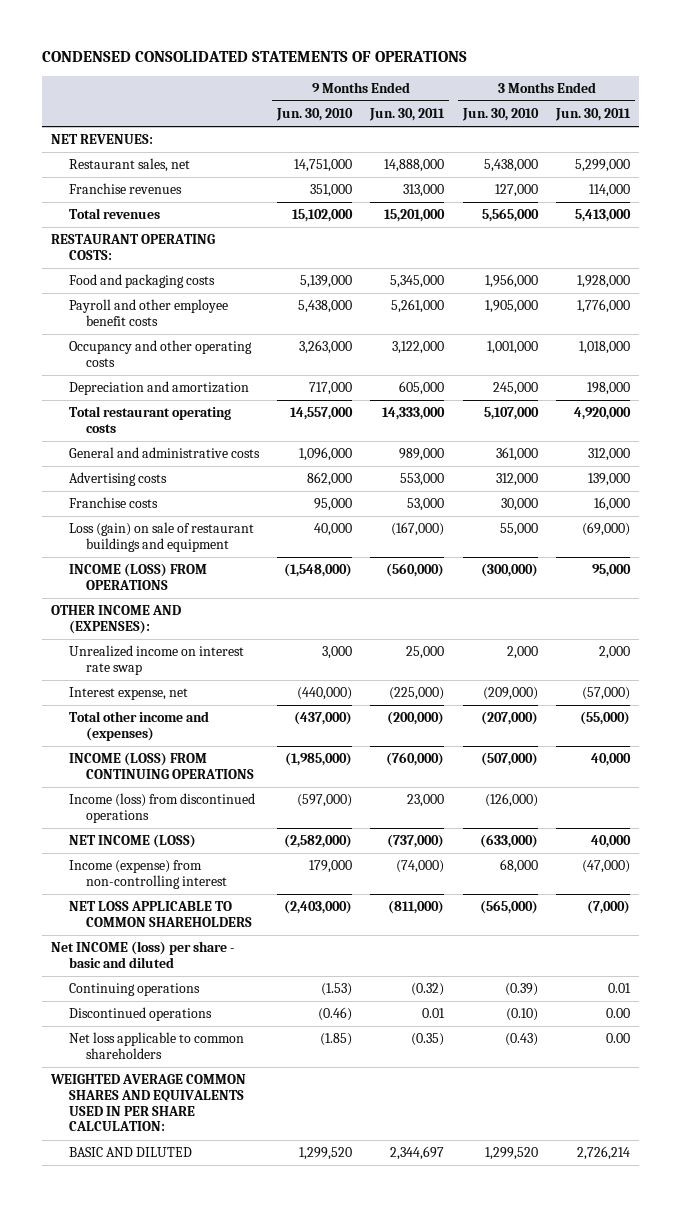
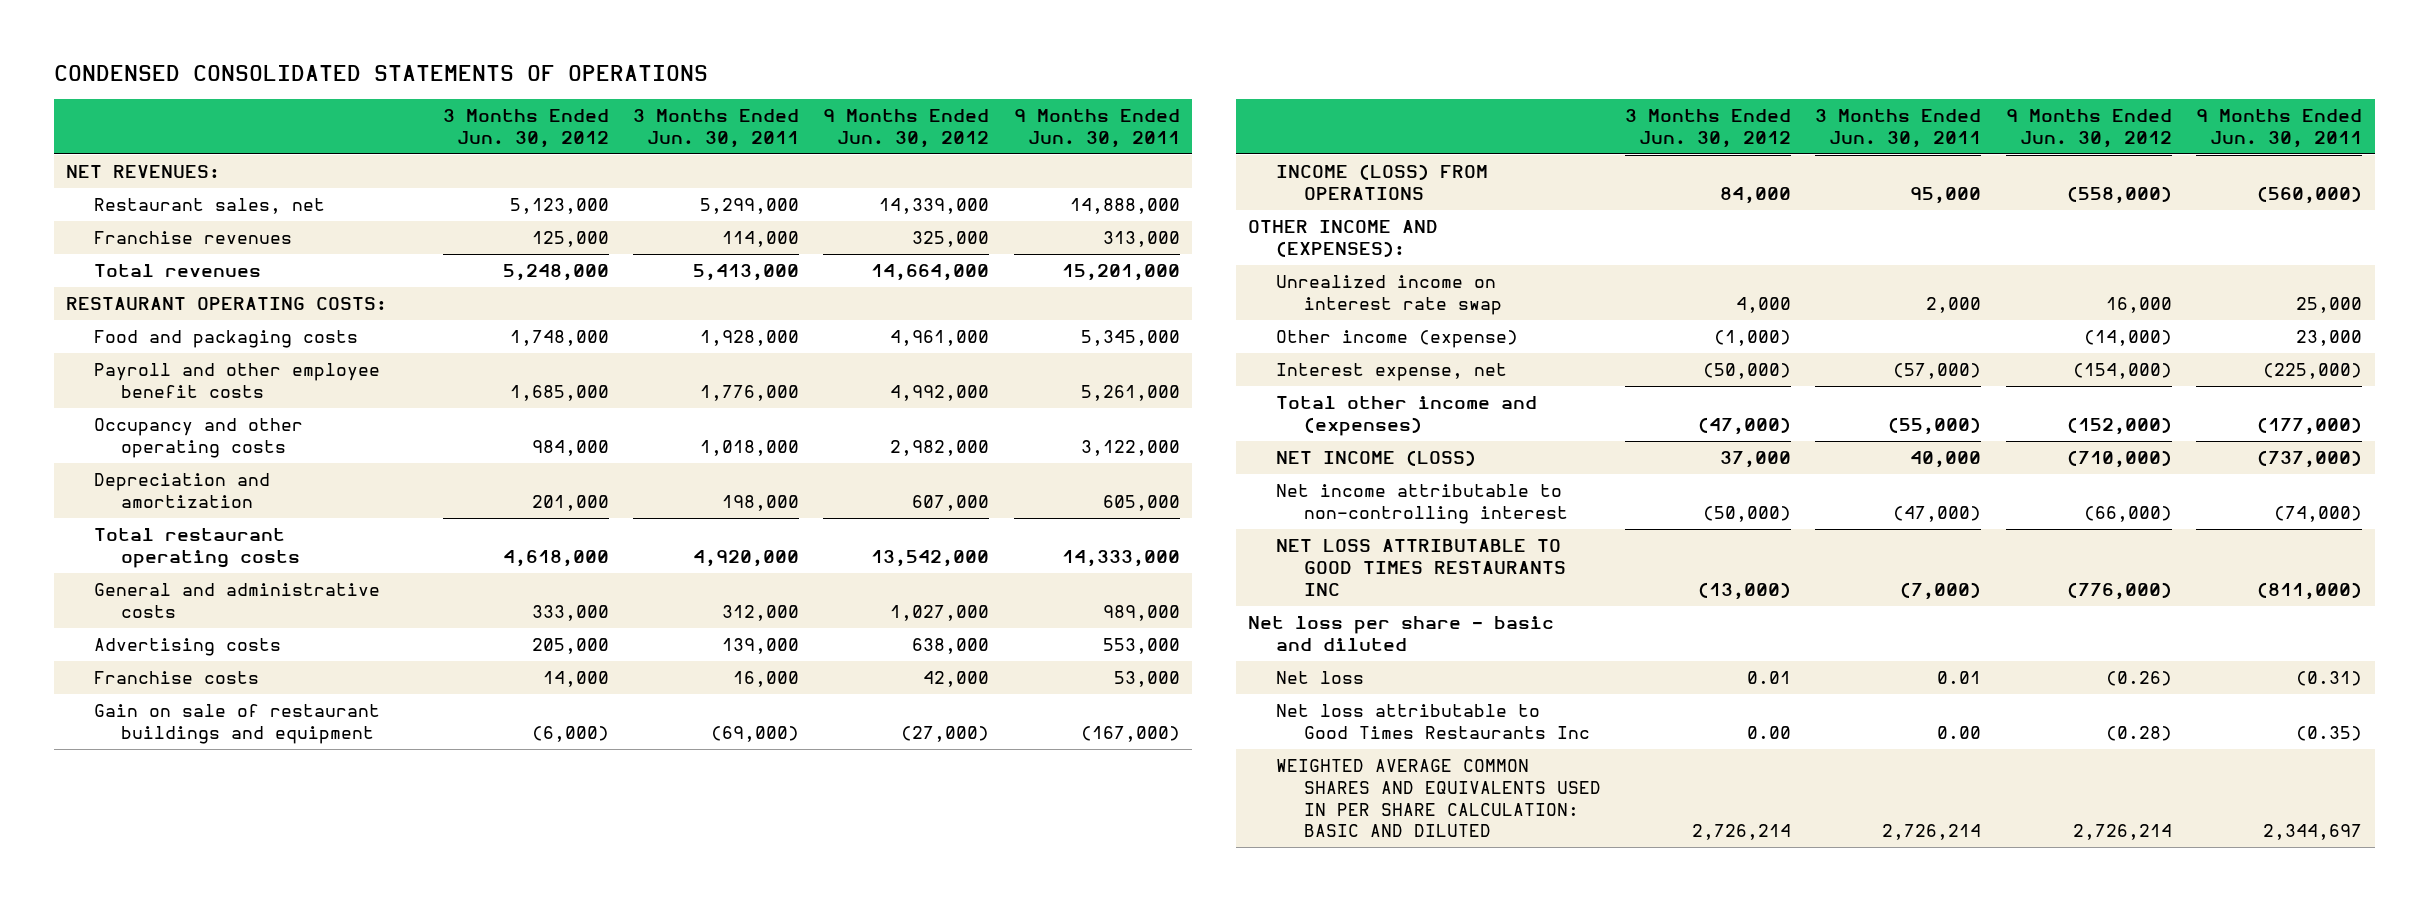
[275,108,353,122] Jun. 30, 2010 -> none
[461,108,539,122] Jun. 30, 2010 -> none
none -> [442,108,609,148] 3 Months Ended Jun. 30, 2012
none -> [823,108,990,148] 9 Months Ended Jun. 30, 2012
[68,522,254,552] Loss (gain) on sale of restaurant buildings and equipment -> [93,704,380,744] Gain on sale of restaurant buildings and equipment
none -> [1275,330,1518,349] Other income (expense)
[68,752,255,779] INCOME (LOSS) FROM CONTINUING OPERATIONS -> none
[68,793,255,823] Income (loss) from discontinued operations -> none
[387,711,445,726] (200,000) -> [2257,416,2363,435] (177,000)
[68,983,200,997] Continuing operations -> none
[68,1007,212,1022] Discontinued operations -> none
[68,1032,244,1059] Net loss applicable to common shareholders -> none
[49,1074,246,1132] WEIGHTED AVERAGE COMMON SHARES AND EQUIVALENTS USED IN PER SHARE CALCULATION: -> none
[68,860,228,889] Income (expense) from non-controlling interest -> [1275,484,1568,524] Net income attributable to non-controlling interest
[68,901,253,927] NET LOSS APPLICABLE TO COMMON SHAREHOLDERS -> [1275,539,1566,596] NET LOSS ATTRIBUTABLE TO GOOD TIMES RESTAURANTS INC
[50,941,234,968] Net INCOME (loss) per share - basic and diluted -> [1248,616,1555,651] Net loss per share - basic and diluted
none -> [1275,671,1364,685] Net loss
none -> [1275,704,1590,739] Net loss attributable to Good Times Restaurants Inc
[68,1147,192,1158] BASIC AND DILUTED -> [1275,759,1601,838] WEIGHTED AVERAGE COMMON SHARES AND EQUIVALENTS USED IN PER SHARE CALCULATION: BASIC AND DILUTED

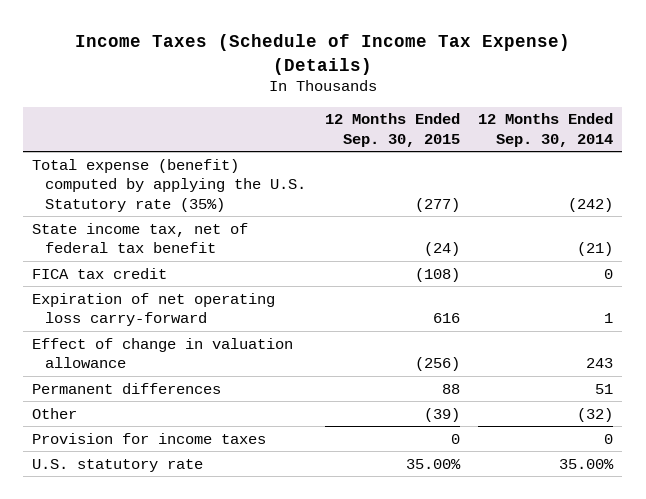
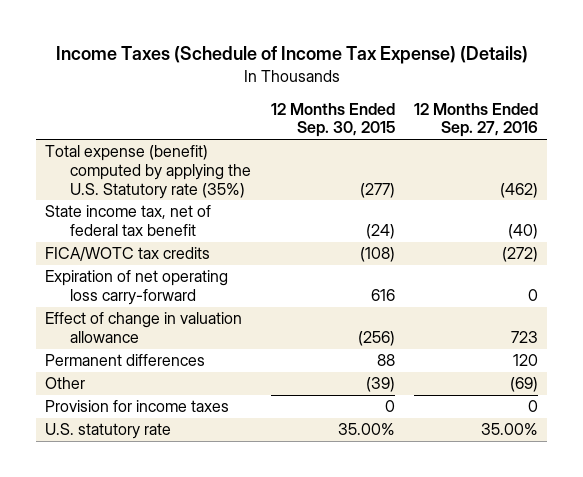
[478,113,614,147] 12 Months Ended Sep. 30, 2014 -> none
none -> [413,102,538,138] 12 Months Ended Sep. 27, 2016
[32,267,168,279] FICA tax credit -> [45,247,211,262] FICA/WOTC tax credits

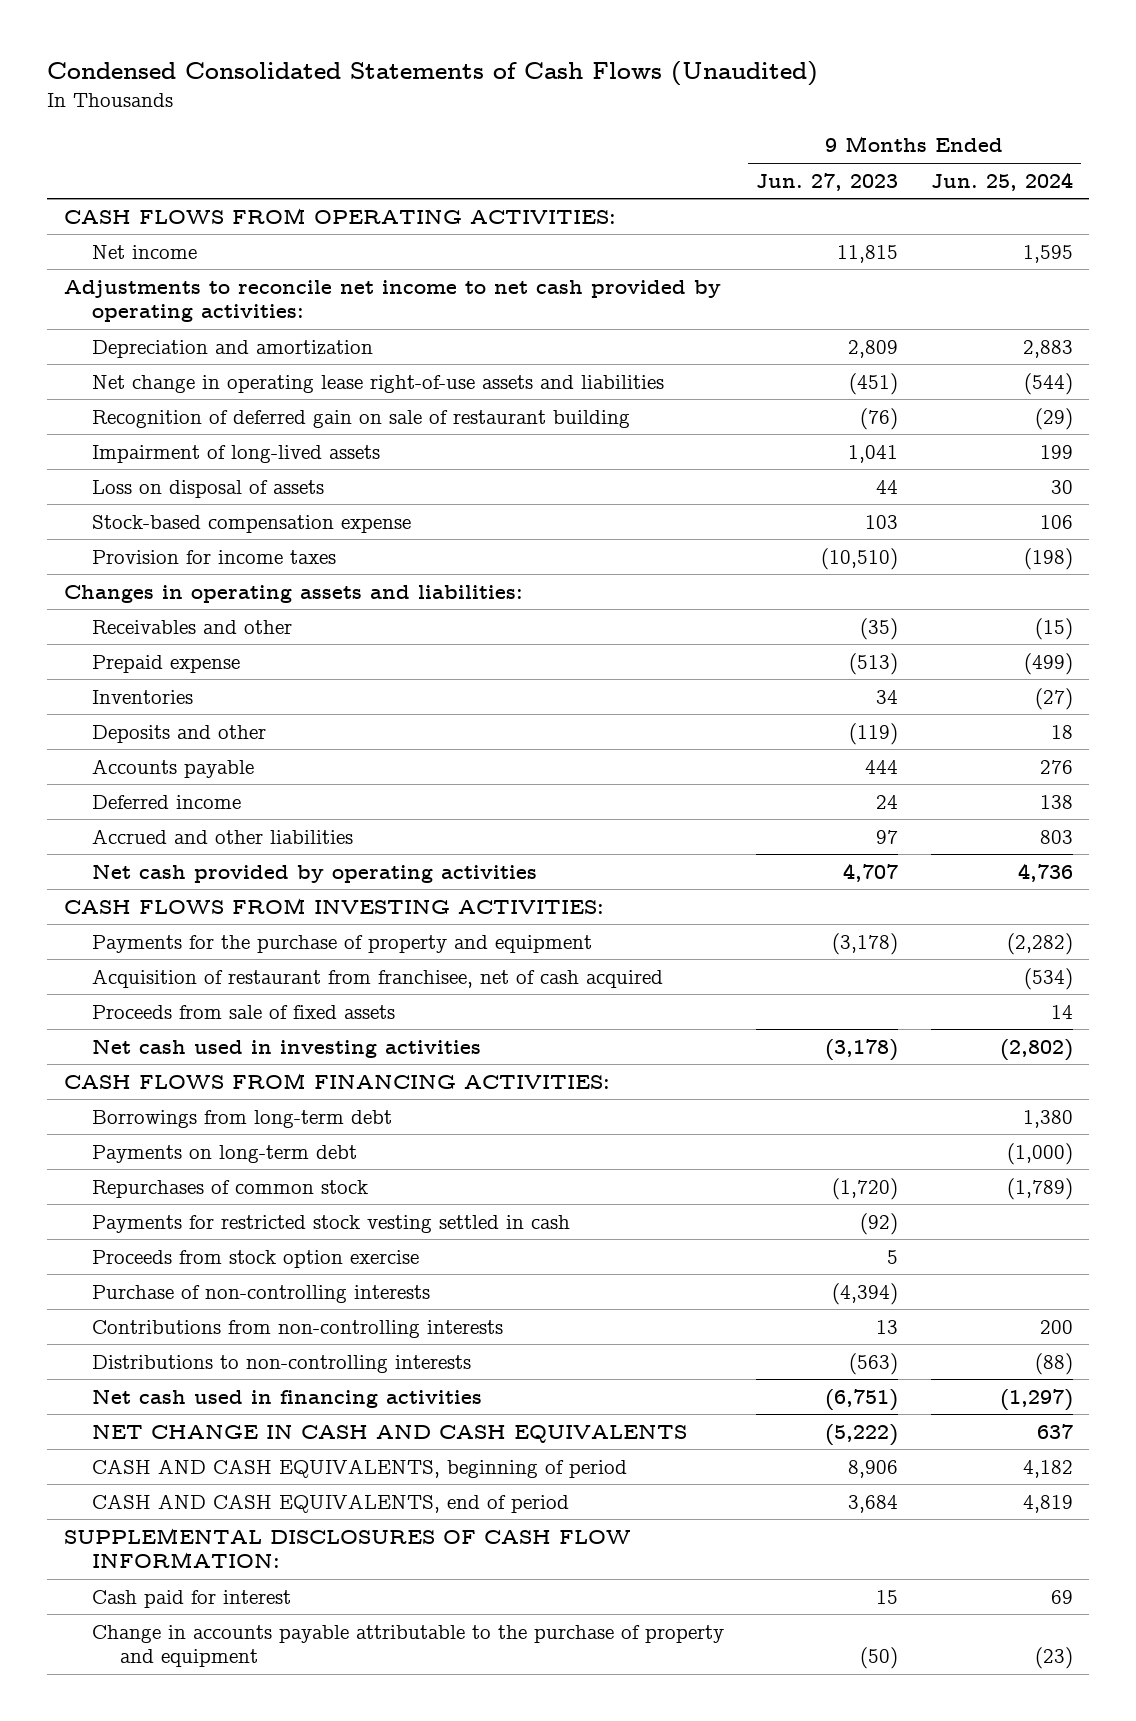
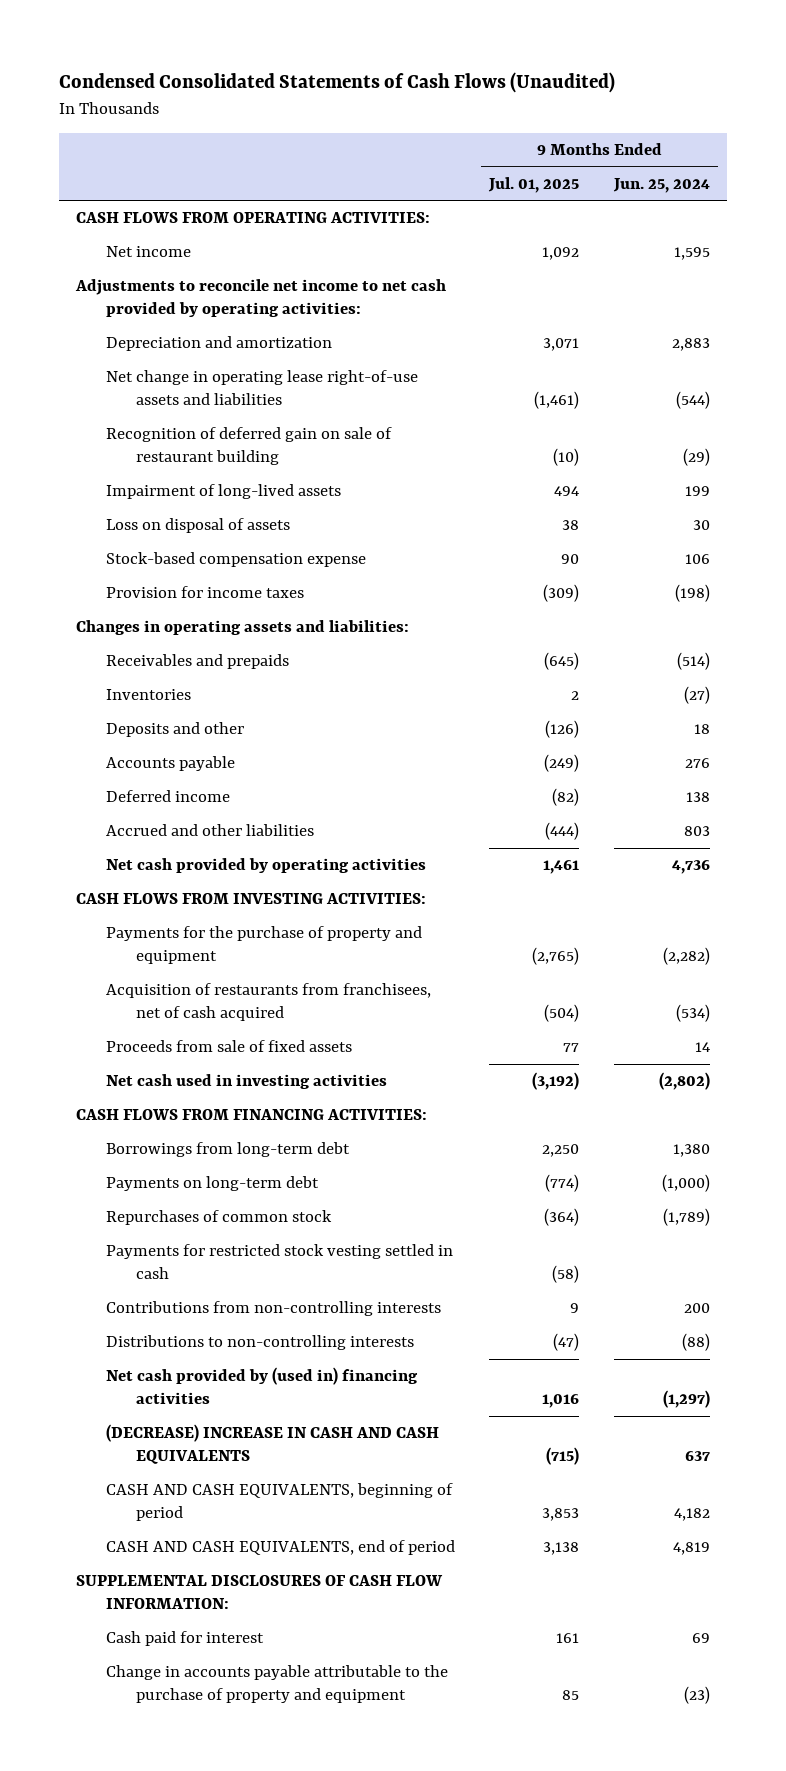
[756,172,899,191] Jun. 27, 2023 -> none
none -> [488,176,580,193] Jul. 01, 2025
[92,619,293,634] Receivables and other -> none
[92,654,241,673] Prepaid expense -> [106,654,290,670] Receivables and prepaids
[1023,652,1073,675] (499) -> [676,652,710,671] (514)
[92,968,664,988] Acquisition of restaurant from franchisee, net of cash acquired -> [106,983,432,1022] Acquisition of restaurants from franchisees, net of cash acquired
[92,1249,420,1268] Proceeds from stock option exercise -> none
[92,1284,431,1303] Purchase of non-controlling interests -> none
[92,1388,483,1408] Net cash used in financing activities -> [106,1367,419,1405] Net cash provided by (used in) financing activities
[92,1423,688,1443] NET CHANGE IN CASH AND CASH EQUIVALENTS -> [106,1424,440,1465] (DECREASE) INCREASE IN CASH AND CASH EQUIVALENTS

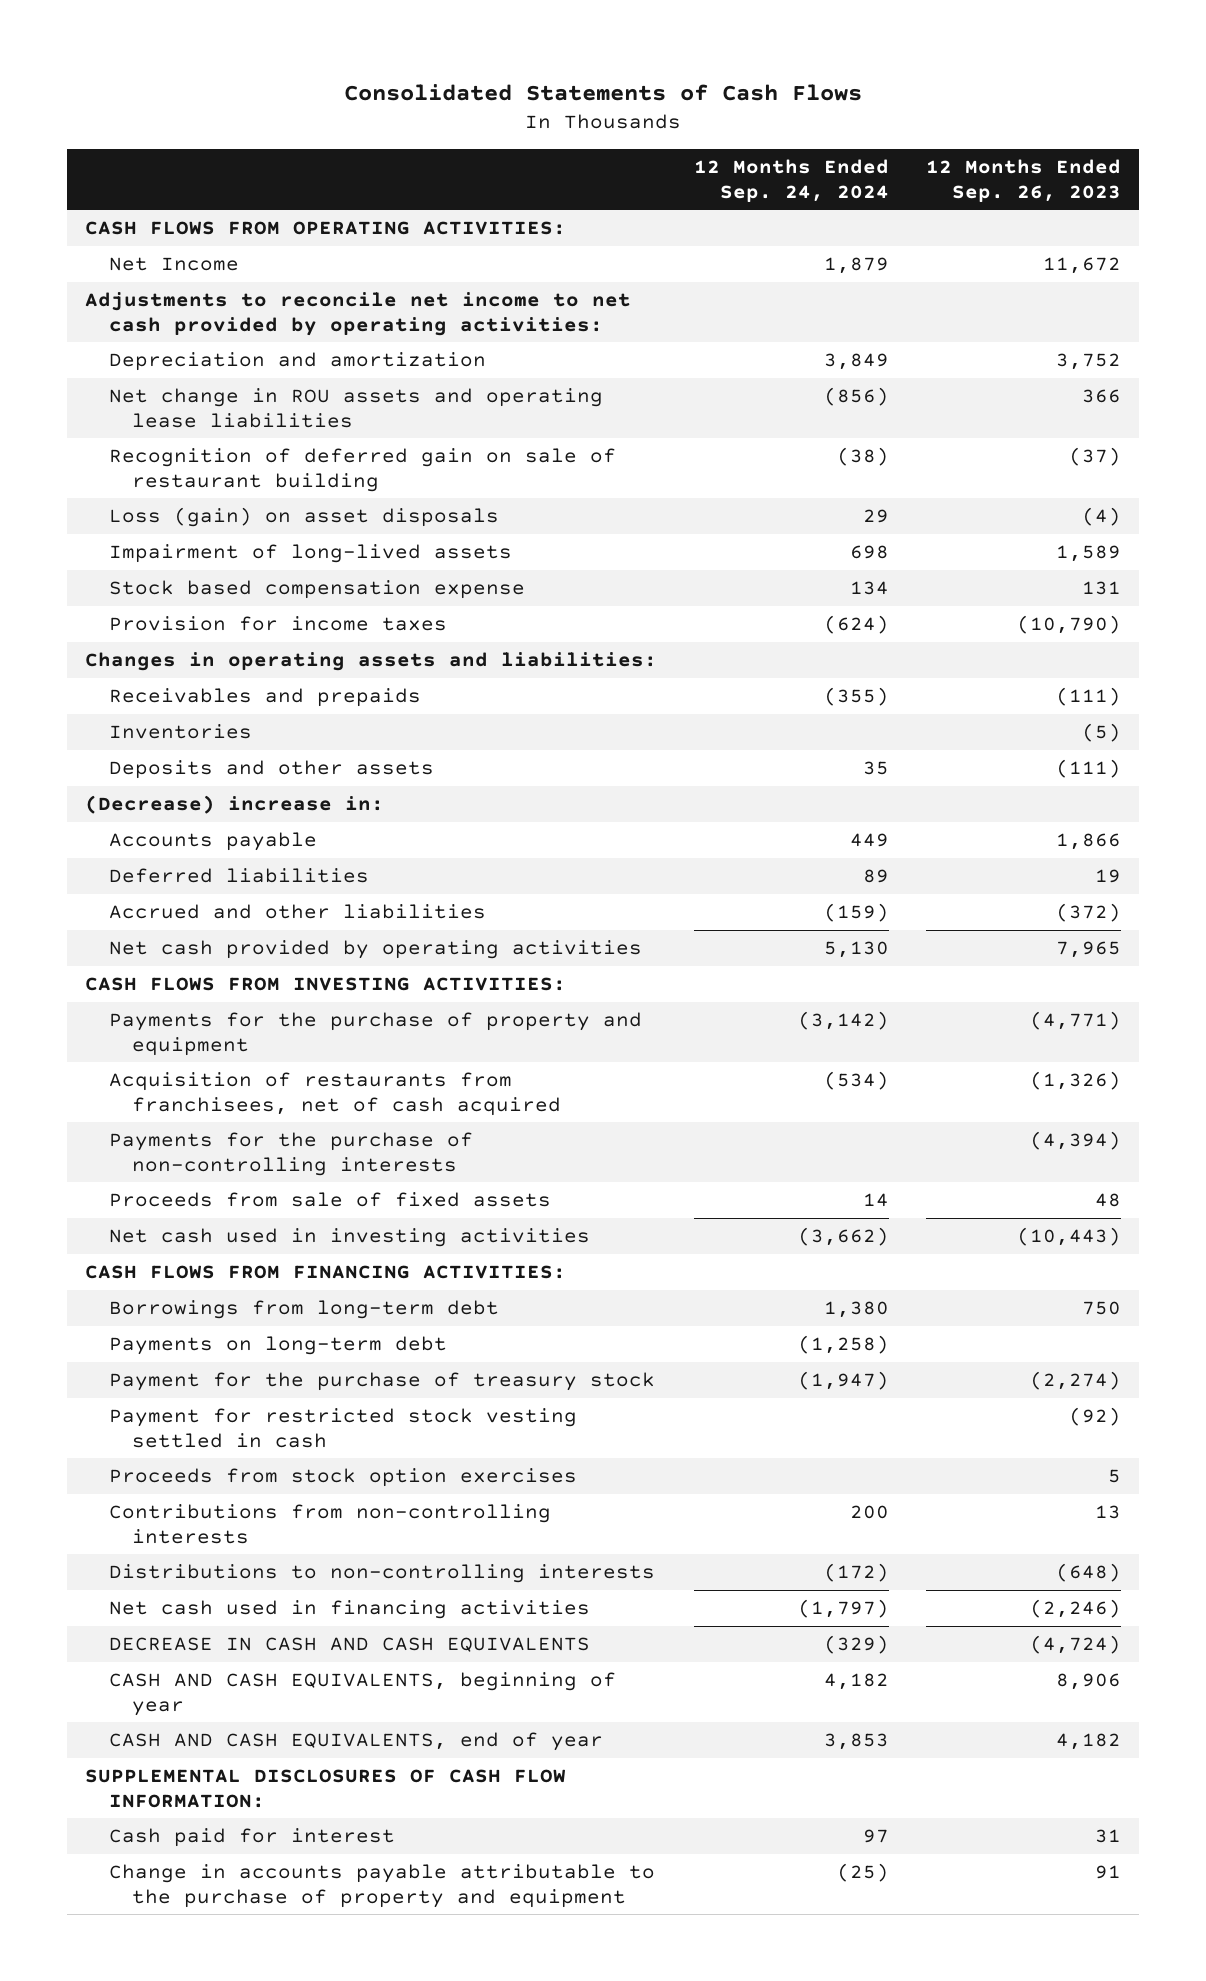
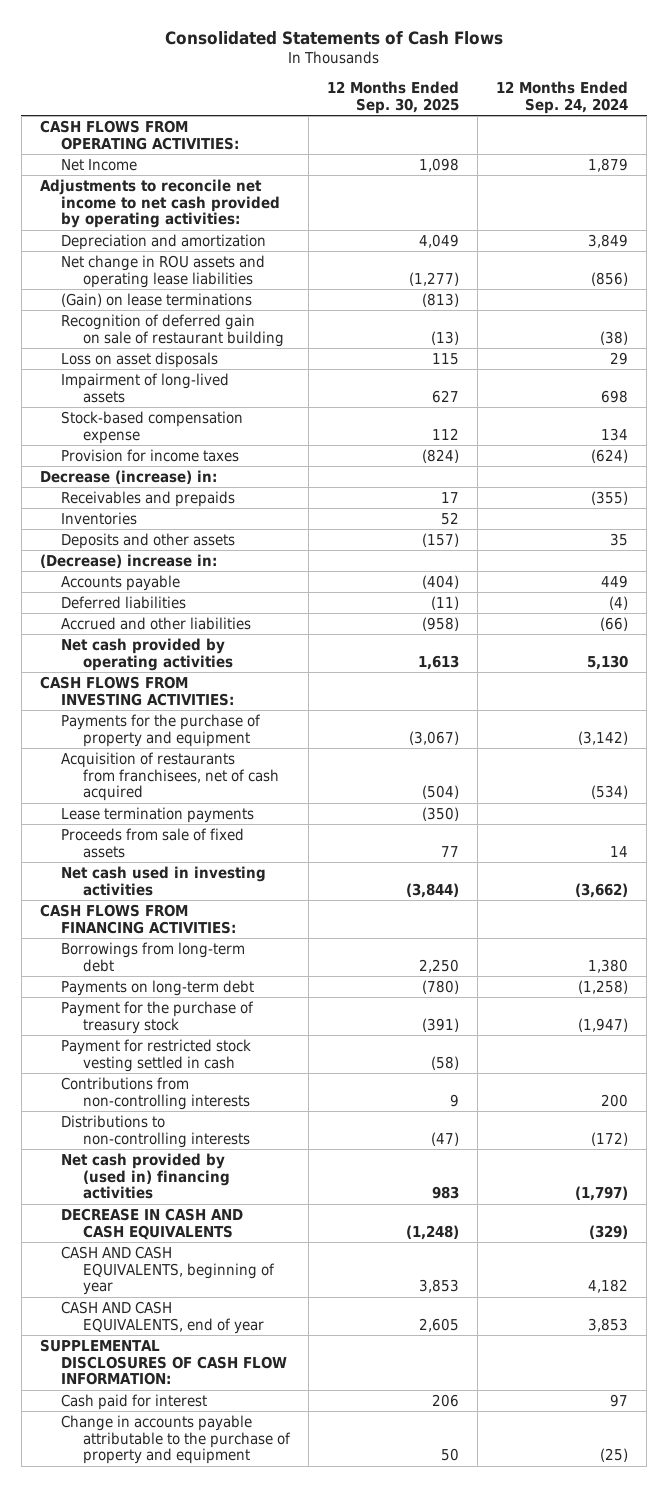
[925,159,1121,202] 12 Months Ended Sep. 26, 2023 -> none
none -> [327,81,460,114] 12 Months Ended Sep. 30, 2025
none -> [61,292,253,307] (Gain) on lease terminations
[108,507,499,528] Loss (gain) on asset disposals -> [61,351,219,368] Loss on asset disposals
[108,580,525,600] Stock based compensation expense -> [61,410,244,444] Stock-based compensation expense
[85,652,658,672] Changes in operating assets and liabilities: -> none
none -> [39,469,217,484] Decrease (increase) in:
[863,869,890,884] 89 -> [609,595,629,610] (4)
[824,903,890,923] (159) -> [600,616,629,631] (66)
[108,1132,473,1176] Payments for the purchase of non-controlling interests -> none
none -> [61,806,255,823] Lease termination payments
[108,1468,577,1488] Proceeds from stock option exercises -> none
[108,1600,590,1620] Net cash used in financing activities -> [61,1152,230,1200] Net cash provided by (used in) financing activities

